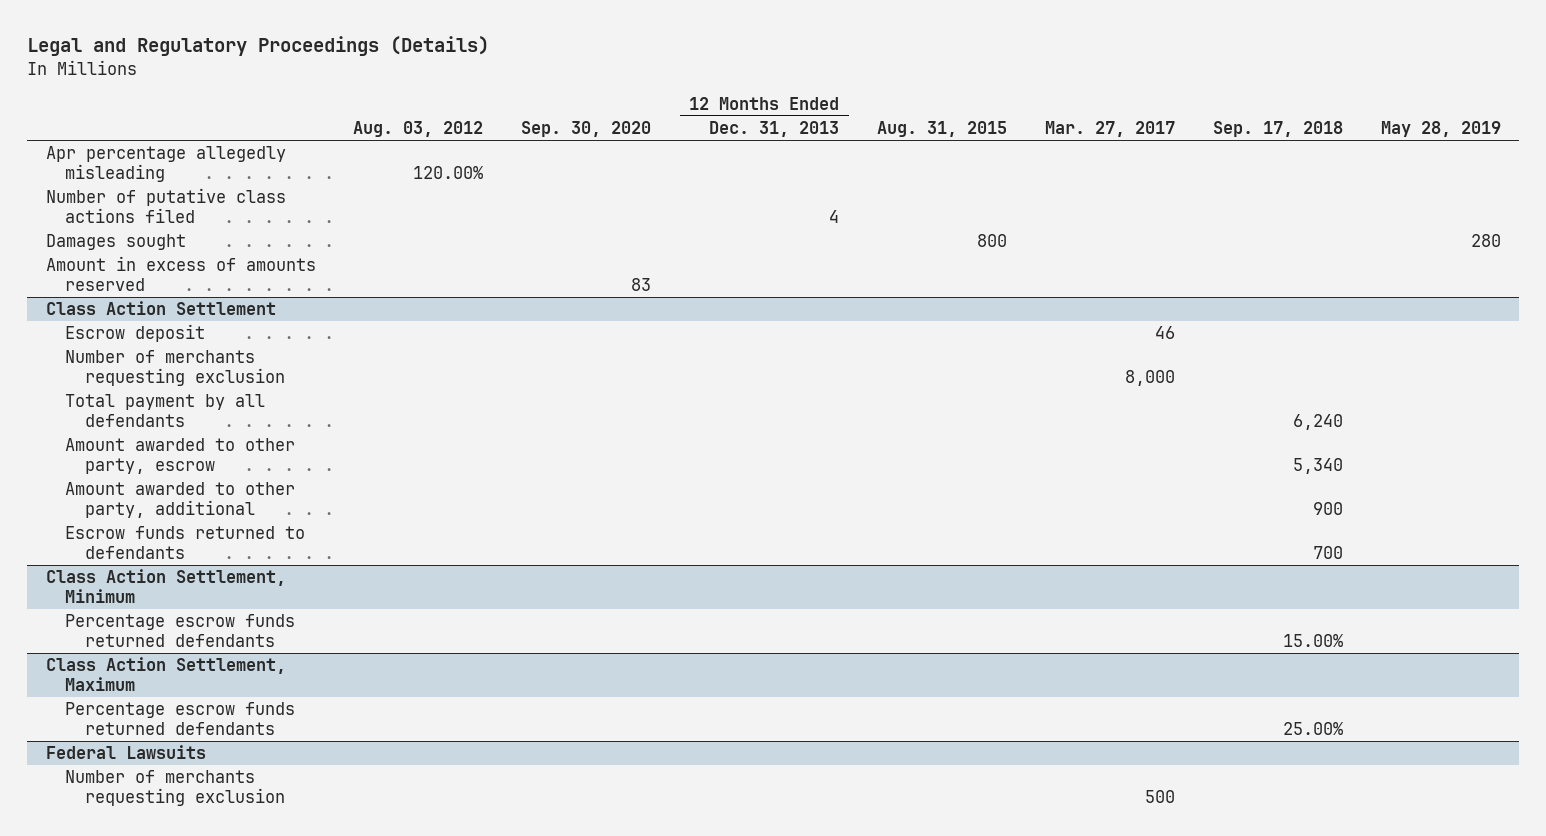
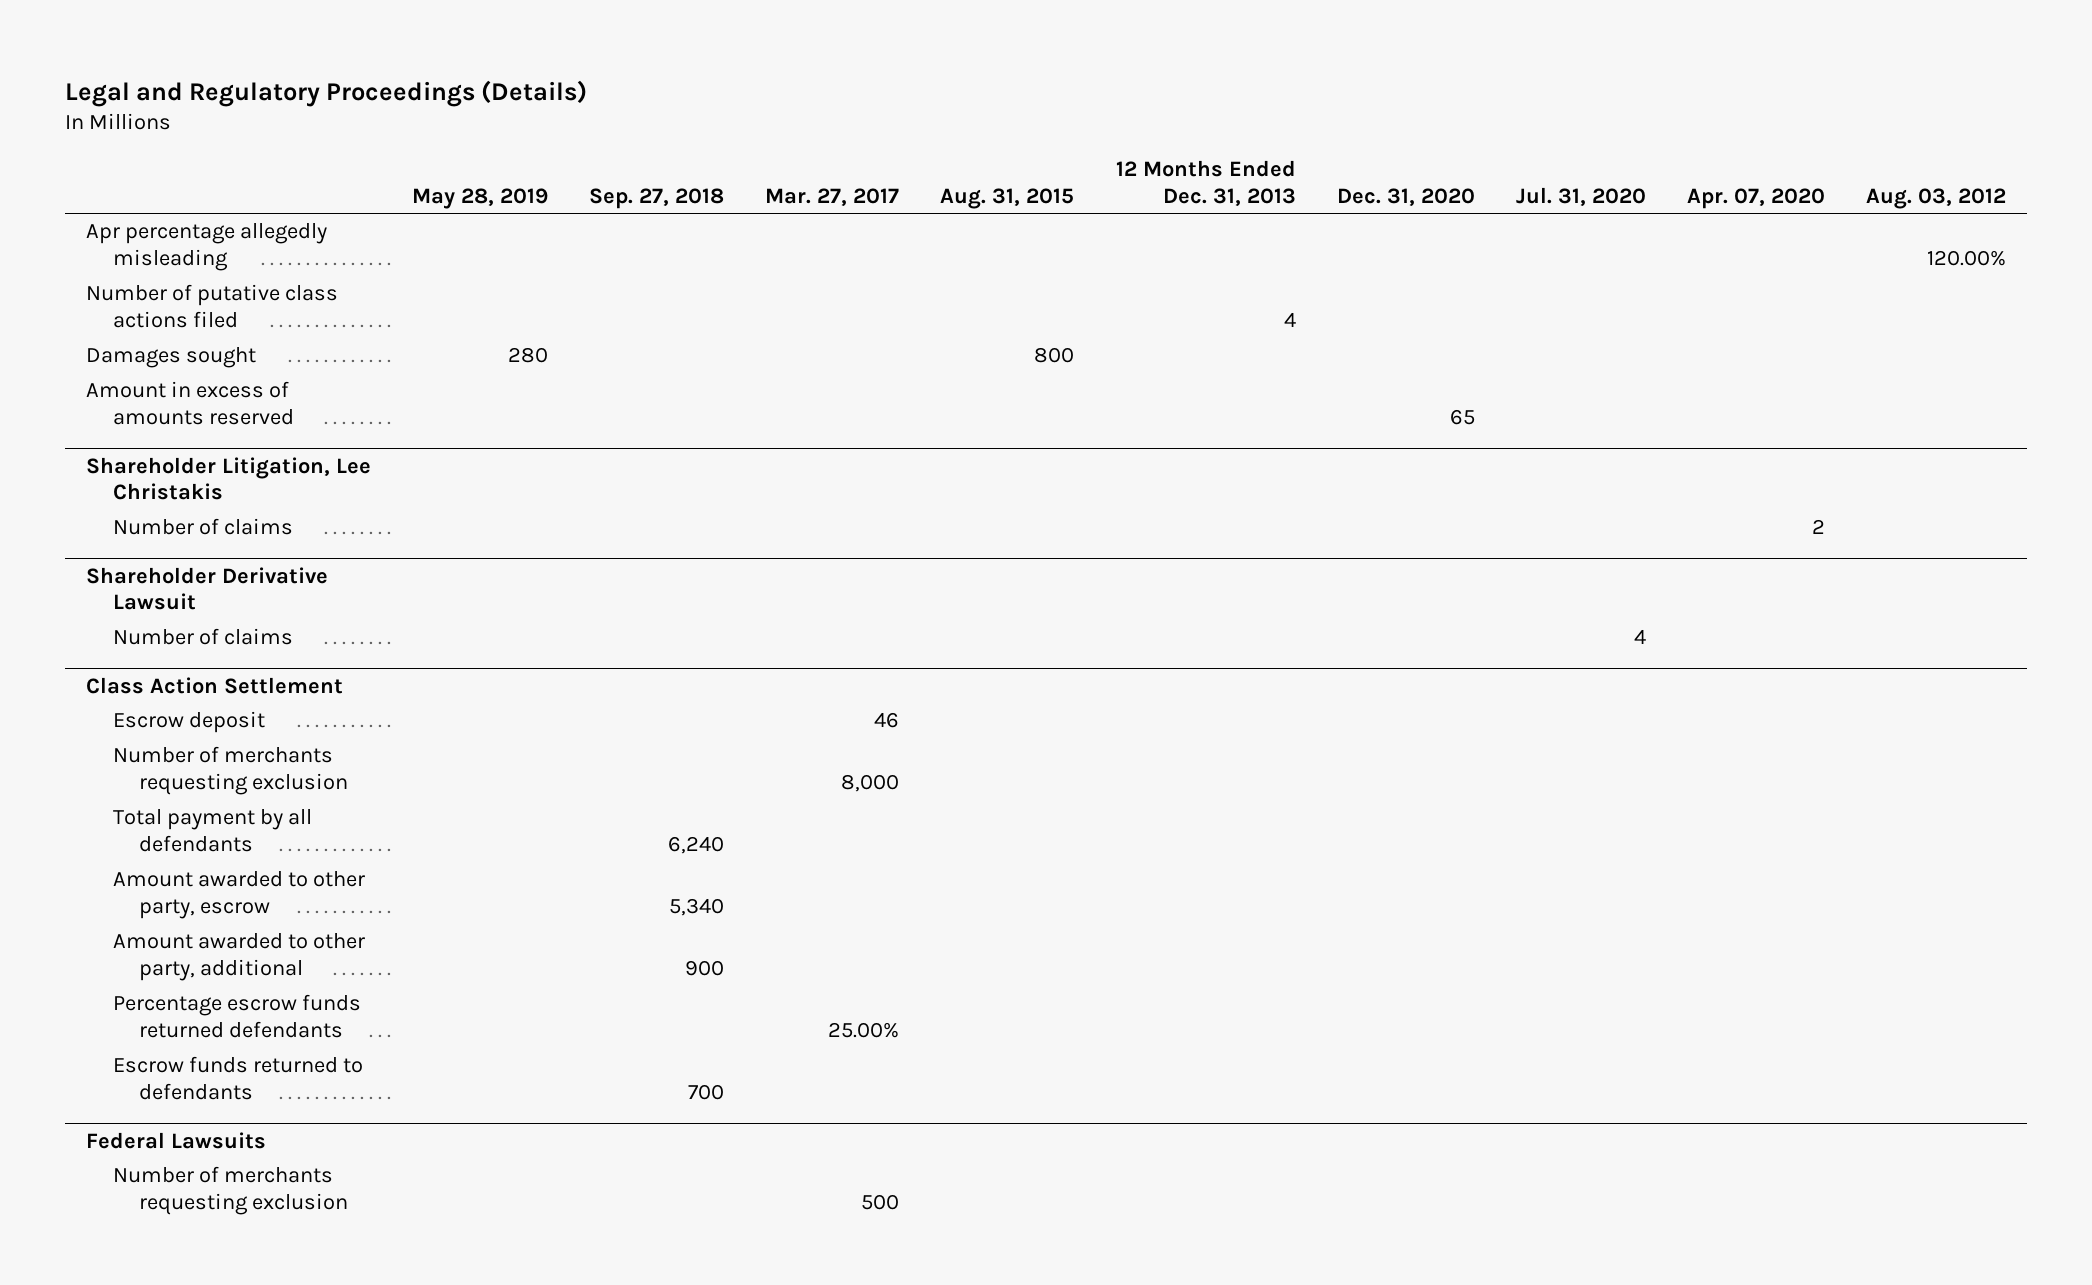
[521,121,652,138] Sep. 30, 2020 -> none
[1212,121,1343,138] Sep. 17, 2018 -> none
none -> [589,187,725,209] Sep. 27, 2018
none -> [1336,187,1475,206] Dec. 31, 2020
none -> [1515,186,1646,206] Jul. 31, 2020
none -> [1686,187,1825,209] Apr. 07, 2020
none -> [85,456,371,501] Shareholder Litigation, Lee Christakis
none -> [112,518,293,536] Number of claims
none -> [85,566,328,611] Shareholder Derivative Lawsuit
none -> [112,628,293,646] Number of claims
none -> [112,994,361,1039] Percentage escrow funds returned defendants
[45,569,286,604] Class Action Settlement, Minimum -> none
[65,614,296,648] Percentage escrow funds returned defendants -> none
[45,657,286,692] Class Action Settlement, Maximum -> none
[65,702,296,736] Percentage escrow funds returned defendants -> none

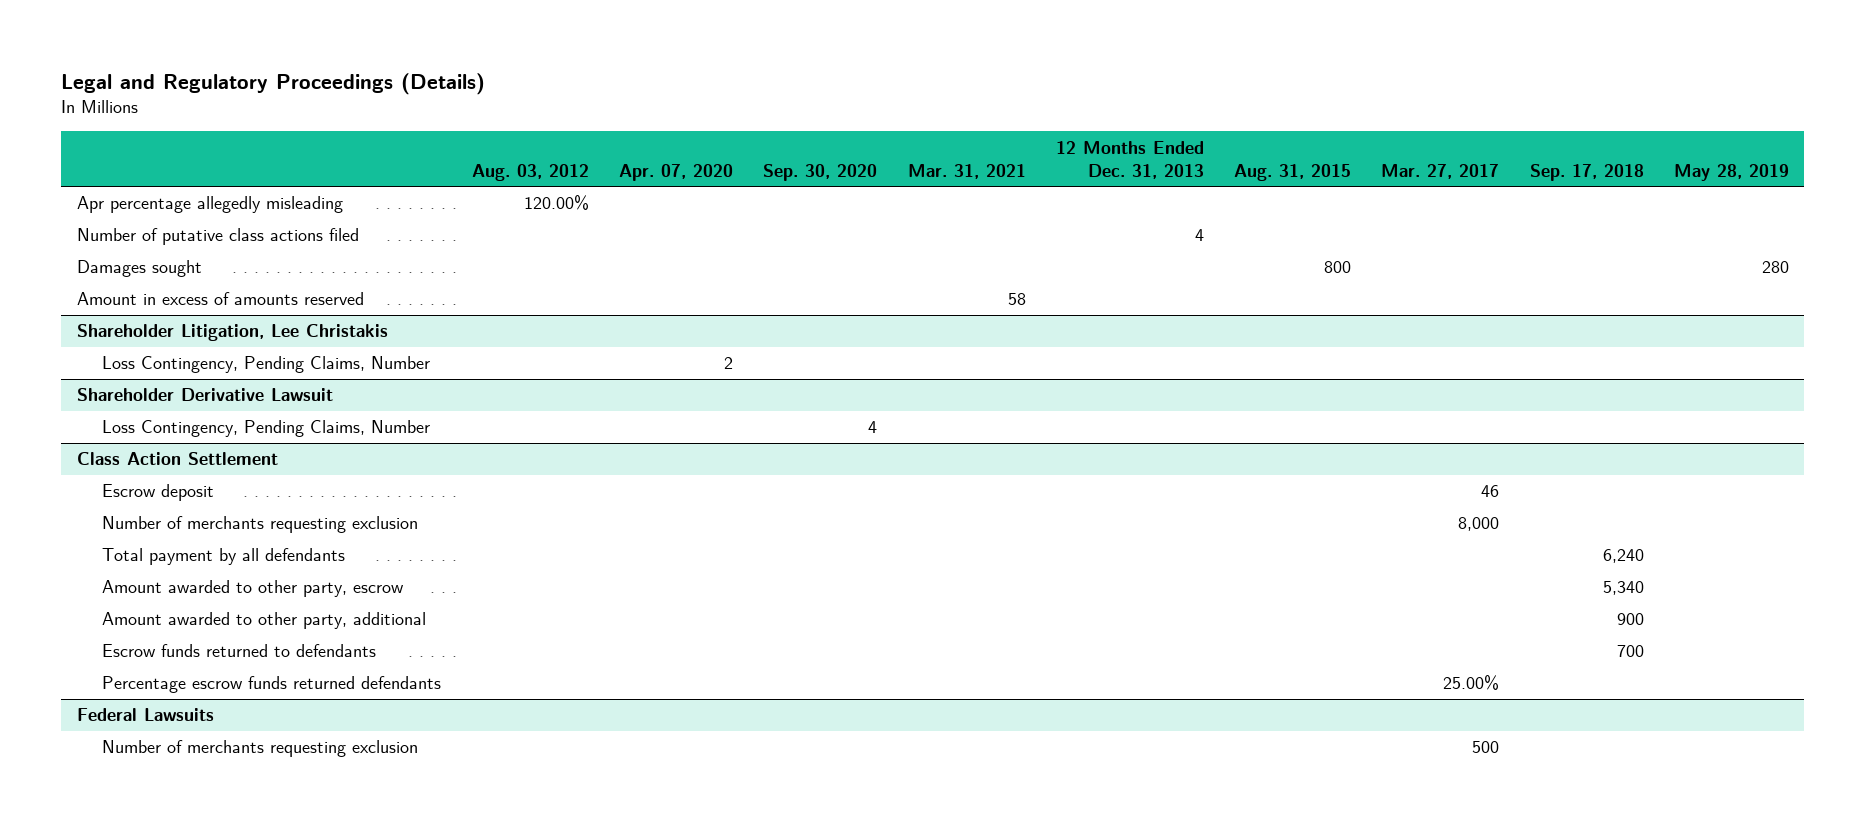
[589,187,725,209] Sep. 27, 2018 -> none
[1336,187,1475,206] Dec. 31, 2020 -> none
[1515,186,1646,206] Jul. 31, 2020 -> none
none -> [763,163,878,181] Sep. 30, 2020
none -> [907,163,1026,179] Mar. 31, 2021
none -> [1529,163,1644,181] Sep. 17, 2018
[112,518,293,536] Number of claims -> [102,356,431,374] Loss Contingency, Pending Claims, Number
[112,628,293,646] Number of claims -> [102,420,431,438] Loss Contingency, Pending Claims, Number
[112,994,361,1039] Percentage escrow funds returned defendants -> [102,676,442,694] Percentage escrow funds returned defendants

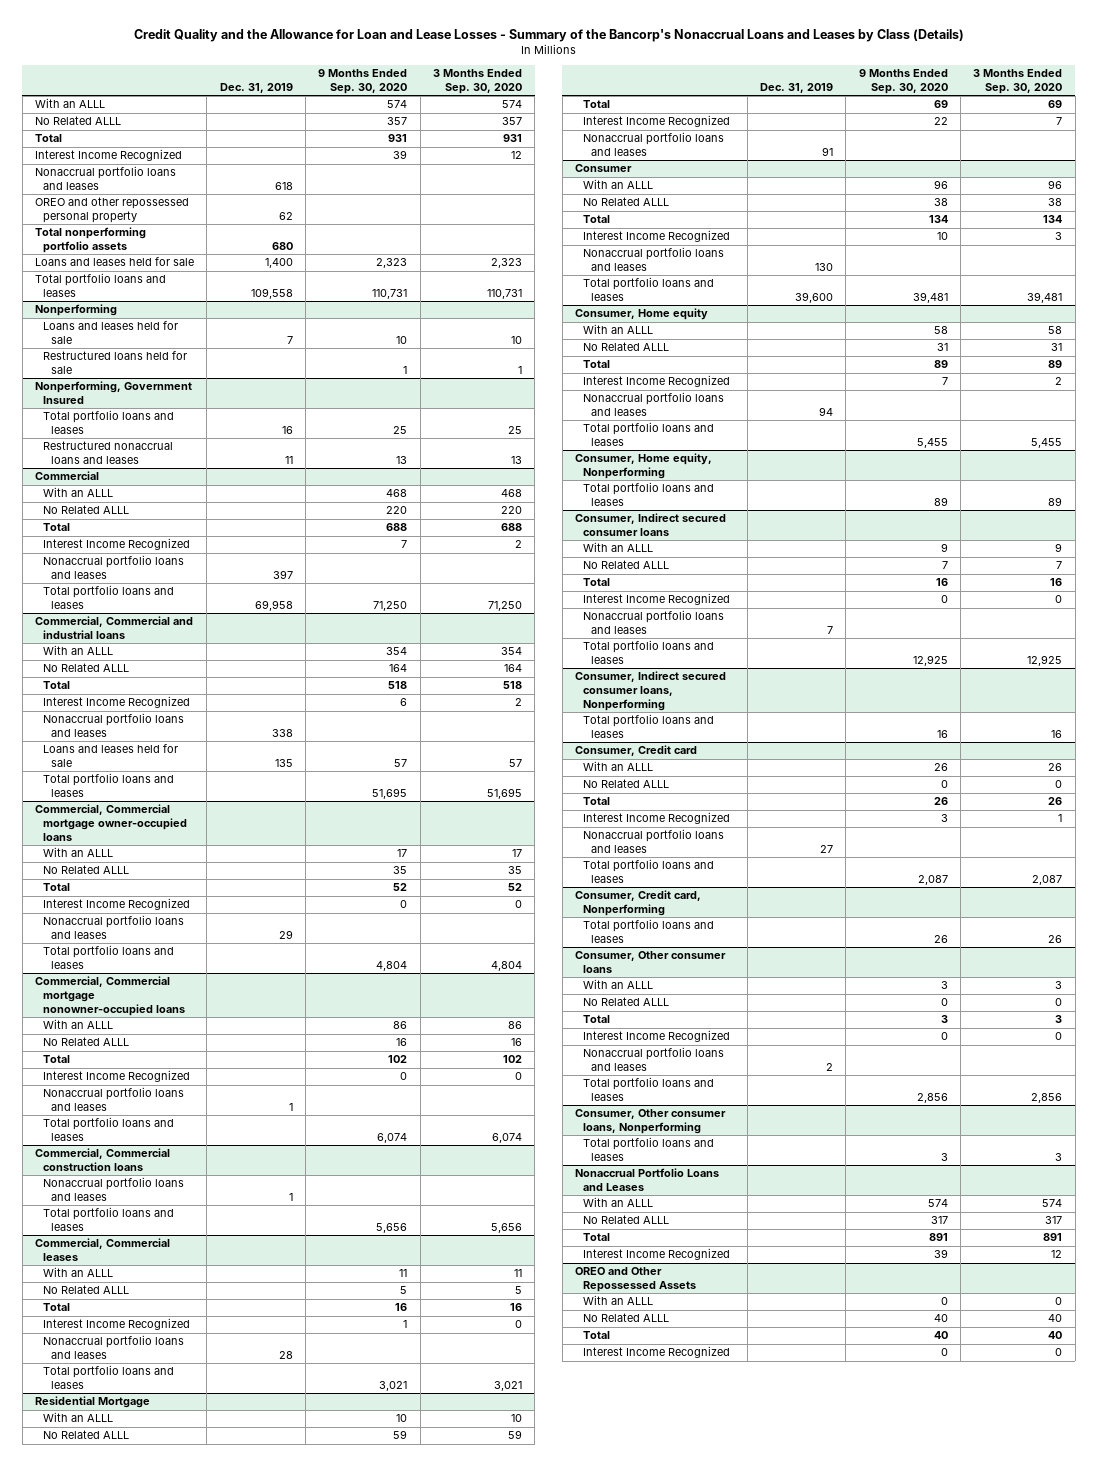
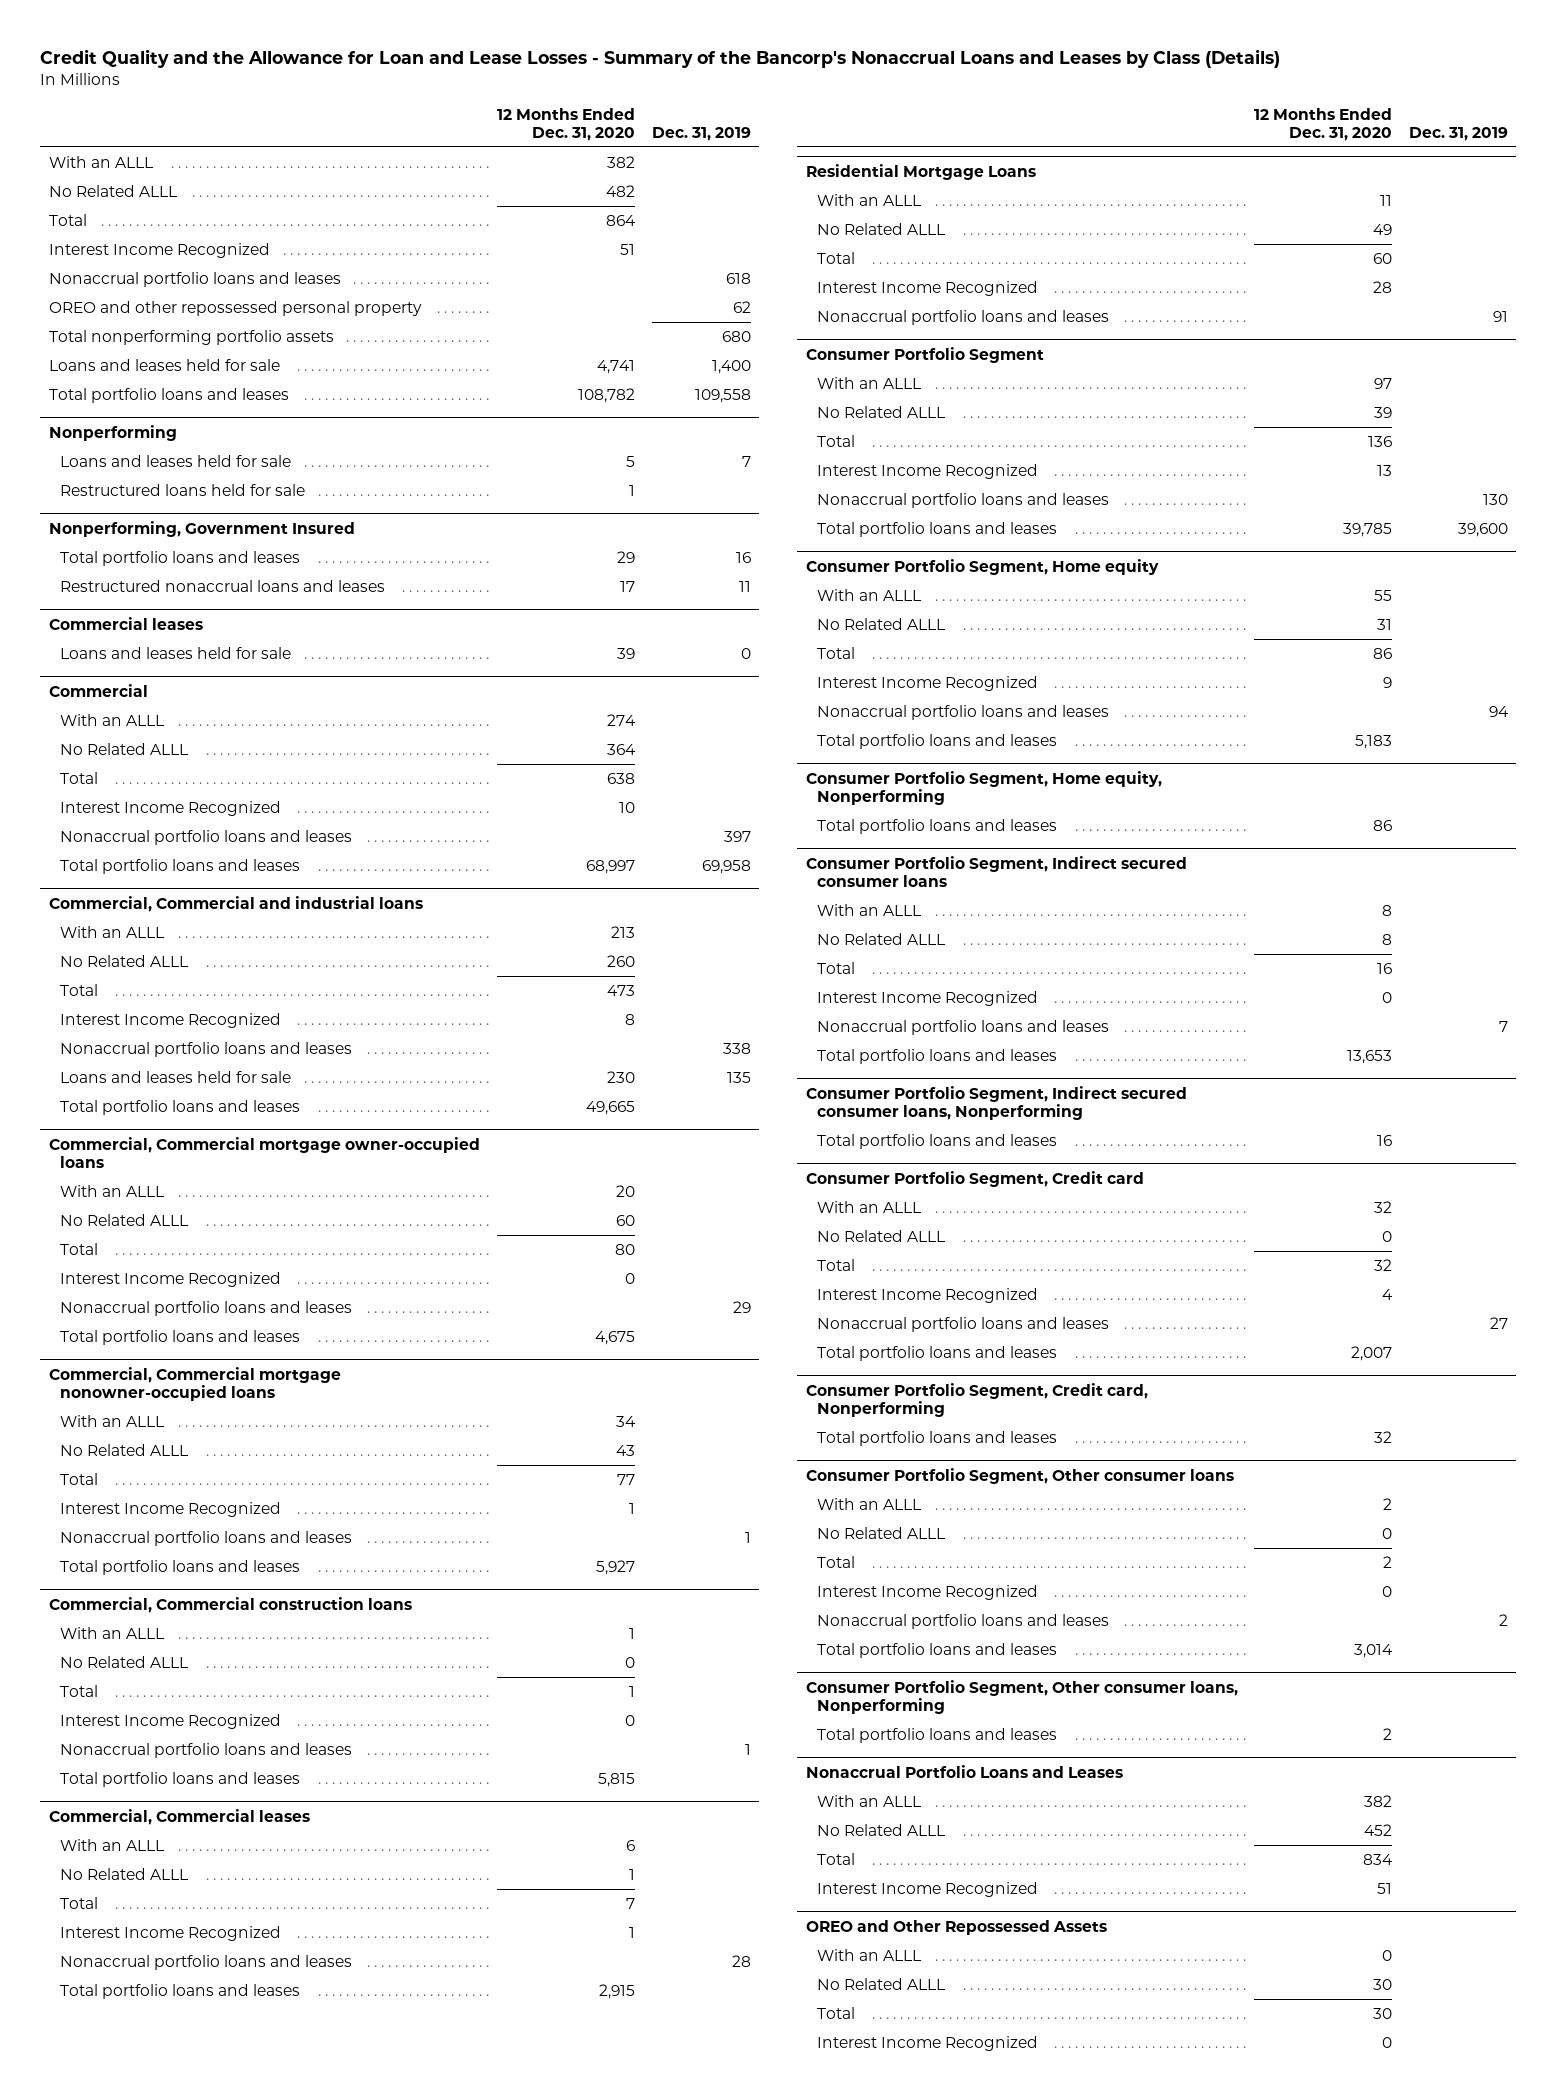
[318,69,408,94] 9 Months Ended Sep. 30, 2020 -> none
[433,69,523,94] 3 Months Ended Sep. 30, 2020 -> none
none -> [497,107,636,141] 12 Months Ended Dec. 31, 2020
none -> [48,616,203,630] Commercial leases
none -> [59,646,291,659] Loans and leases held for sale
none -> [59,1626,164,1639] With an ALLL
none -> [59,1655,188,1668] No Related ALLL
none -> [59,1684,98,1697] Total
none -> [59,1713,281,1729] Interest Income Recognized
[34,1396,150,1409] Residential Mortgage -> [805,163,1036,180] Residential Mortgage Loans
[575,164,633,173] Consumer -> [805,346,1044,363] Consumer Portfolio Segment
[575,308,709,321] Consumer, Home equity -> [805,558,1159,575] Consumer Portfolio Segment, Home equity
[575,453,713,479] Consumer, Home equity, Nonperforming -> [805,770,1162,805] Consumer Portfolio Segment, Home equity, Nonperforming
[575,513,727,536] Consumer, Indirect secured consumer loans -> [805,855,1187,887] Consumer Portfolio Segment, Indirect secured consumer loans
[575,671,727,711] Consumer, Indirect secured consumer loans, Nonperforming -> [805,1085,1187,1120] Consumer Portfolio Segment, Indirect secured consumer loans, Nonperforming
[575,745,698,757] Consumer, Credit card -> [805,1170,1144,1187] Consumer Portfolio Segment, Credit card
[575,890,702,916] Consumer, Credit card, Nonperforming -> [805,1382,1148,1417] Consumer Portfolio Segment, Credit card, Nonperforming
[575,951,727,973] Consumer, Other consumer loans -> [805,1467,1234,1484] Consumer Portfolio Segment, Other consumer loans
[575,1109,727,1134] Consumer, Other consumer loans, Nonperforming -> [805,1679,1238,1714] Consumer Portfolio Segment, Other consumer loans, Nonperforming

